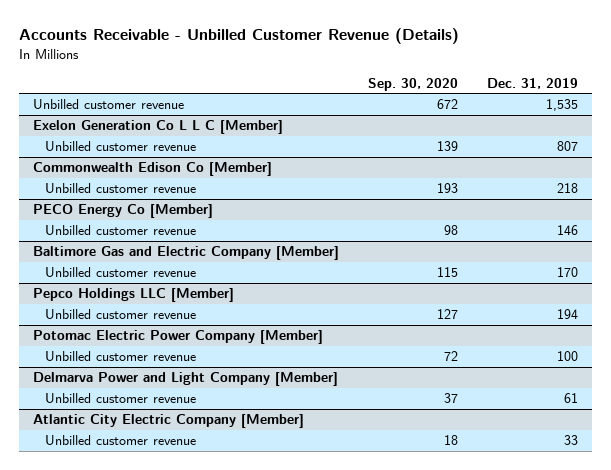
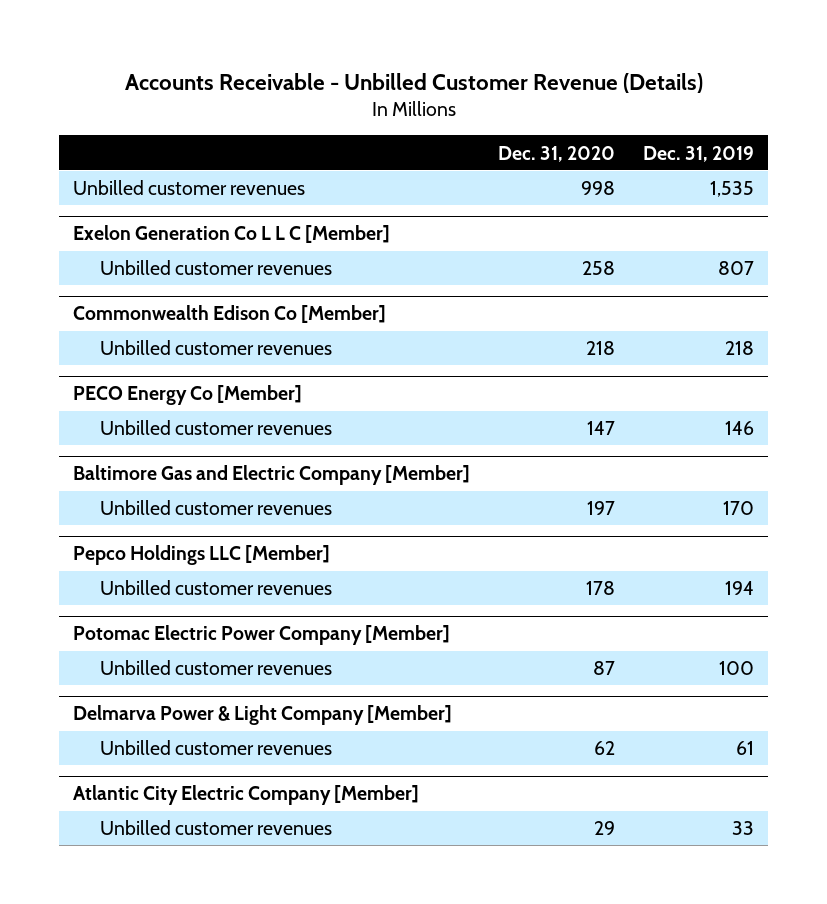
[367,77,458,91] Sep. 30, 2020 -> none
none -> [498,145,616,162] Dec. 31, 2020
[32,99,184,110] Unbilled customer revenue -> [73,180,306,196] Unbilled customer revenues
[45,141,197,152] Unbilled customer revenue -> [100,260,333,276] Unbilled customer revenues
[45,183,197,194] Unbilled customer revenue -> [100,340,333,356] Unbilled customer revenues
[45,225,197,236] Unbilled customer revenue -> [100,420,333,436] Unbilled customer revenues
[45,267,197,278] Unbilled customer revenue -> [100,500,333,516] Unbilled customer revenues
[45,309,197,320] Unbilled customer revenue -> [100,580,333,596] Unbilled customer revenues
[45,351,197,362] Unbilled customer revenue -> [100,660,333,676] Unbilled customer revenues
[32,372,338,387] Delmarva Power and Light Company [Member] -> [73,705,453,726] Delmarva Power & Light Company [Member]
[45,393,197,404] Unbilled customer revenue -> [100,740,333,756] Unbilled customer revenues
[45,435,197,446] Unbilled customer revenue -> [100,820,333,836] Unbilled customer revenues

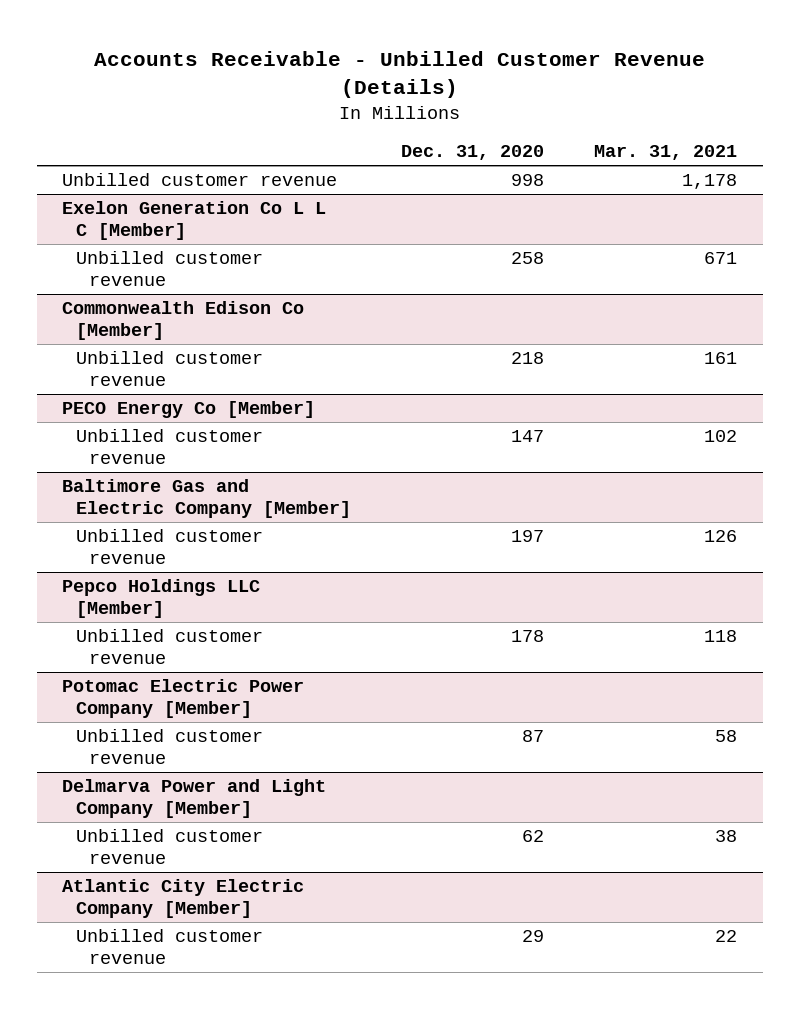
[643,145,755,162] Dec. 31, 2019 -> none
none -> [594,145,738,161] Mar. 31, 2021
[73,180,306,196] Unbilled customer revenues -> [62,173,338,187] Unbilled customer revenue
[100,260,333,276] Unbilled customer revenues -> [75,251,263,287] Unbilled customer revenue
[100,340,333,356] Unbilled customer revenues -> [75,351,263,387] Unbilled customer revenue
[100,420,333,436] Unbilled customer revenues -> [75,429,263,465] Unbilled customer revenue
[100,500,333,516] Unbilled customer revenues -> [75,529,263,565] Unbilled customer revenue
[100,580,333,596] Unbilled customer revenues -> [75,629,263,665] Unbilled customer revenue
[100,660,333,676] Unbilled customer revenues -> [75,729,263,765] Unbilled customer revenue
[73,705,453,726] Delmarva Power & Light Company [Member] -> [62,779,327,819] Delmarva Power and Light Company [Member]
[100,740,333,756] Unbilled customer revenues -> [75,829,263,865] Unbilled customer revenue
[100,820,333,836] Unbilled customer revenues -> [75,929,263,965] Unbilled customer revenue

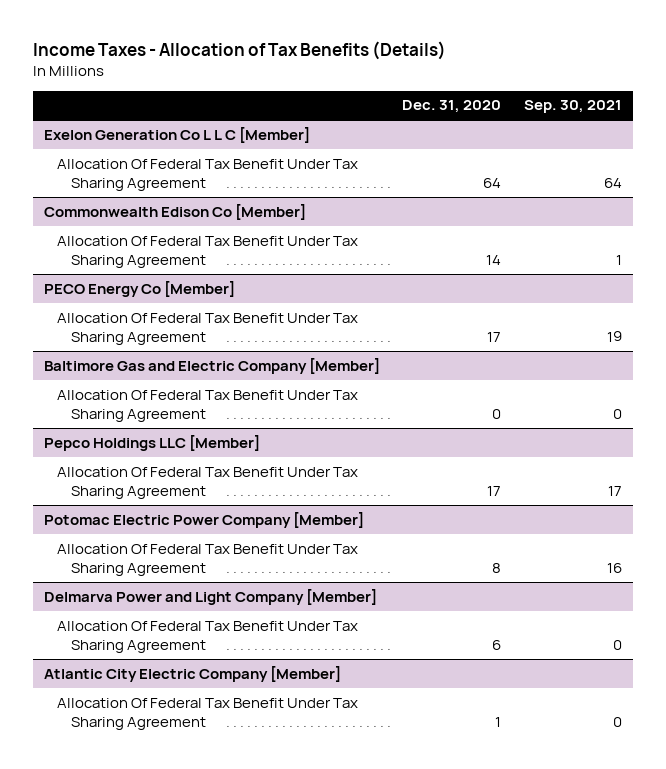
[93,50,705,99] Accounts Receivable - Unbilled Customer Revenue (Details) -> [32,40,446,60] Income Taxes - Allocation of Tax Benefits (Details)
[594,145,738,161] Mar. 31, 2021 -> none
none -> [523,100,622,114] Sep. 30, 2021
[62,173,338,187] Unbilled customer revenue -> none
[75,251,263,287] Unbilled customer revenue -> none
none -> [57,158,359,191] Allocation Of Federal Tax Benefit Under Tax Sharing Agreement
[75,351,263,387] Unbilled customer revenue -> none
none -> [57,235,359,268] Allocation Of Federal Tax Benefit Under Tax Sharing Agreement
[75,429,263,465] Unbilled customer revenue -> none
none -> [57,312,359,345] Allocation Of Federal Tax Benefit Under Tax Sharing Agreement
[75,529,263,565] Unbilled customer revenue -> none
none -> [57,389,359,422] Allocation Of Federal Tax Benefit Under Tax Sharing Agreement
[75,629,263,665] Unbilled customer revenue -> none
none -> [57,466,359,499] Allocation Of Federal Tax Benefit Under Tax Sharing Agreement
[75,729,263,765] Unbilled customer revenue -> none
none -> [57,543,359,576] Allocation Of Federal Tax Benefit Under Tax Sharing Agreement
[75,829,263,865] Unbilled customer revenue -> none
none -> [57,620,359,653] Allocation Of Federal Tax Benefit Under Tax Sharing Agreement
[75,929,263,965] Unbilled customer revenue -> none
none -> [57,697,359,730] Allocation Of Federal Tax Benefit Under Tax Sharing Agreement

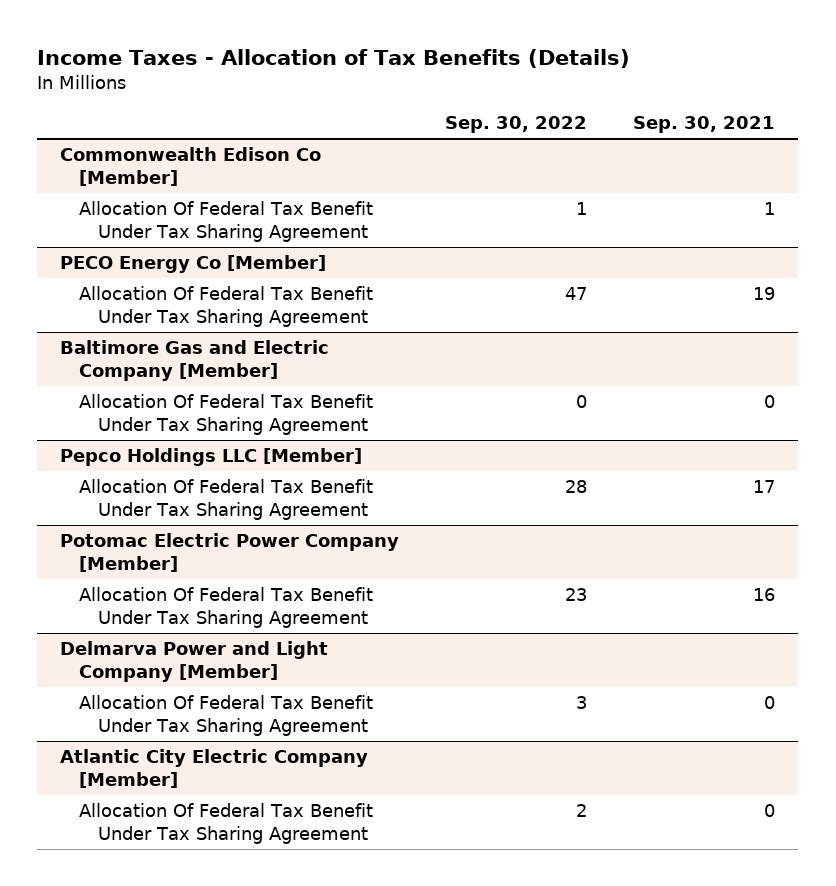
[402,100,502,114] Dec. 31, 2020 -> none
none -> [445,116,588,134] Sep. 30, 2022
[44,126,311,143] Exelon Generation Co L L C [Member] -> none
[57,158,359,191] Allocation Of Federal Tax Benefit Under Tax Sharing Agreement -> none

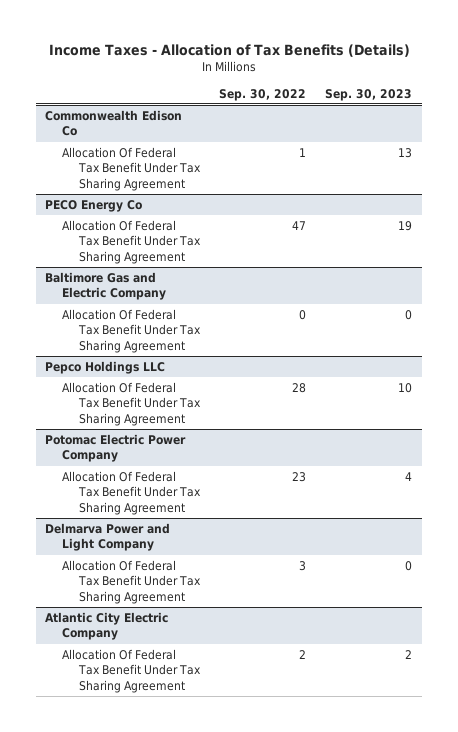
[633,116,776,134] Sep. 30, 2021 -> none
none -> [325,88,413,101] Sep. 30, 2023
[60,147,322,186] Commonwealth Edison Co [Member] -> [45,109,183,137] Commonwealth Edison Co
[60,255,327,274] PECO Energy Co [Member] -> [45,199,143,212] PECO Energy Co
[60,340,330,381] Baltimore Gas and Electric Company [Member] -> [45,271,167,301] Baltimore Gas and Electric Company
[60,448,363,467] Pepco Holdings LLC [Member] -> [45,360,166,374] Pepco Holdings LLC
[60,533,400,572] Potomac Electric Power Company [Member] -> [45,433,187,463] Potomac Electric Power Company
[60,641,329,682] Delmarva Power and Light Company [Member] -> [45,522,171,552] Delmarva Power and Light Company
[60,749,369,788] Atlantic City Electric Company [Member] -> [45,611,169,641] Atlantic City Electric Company

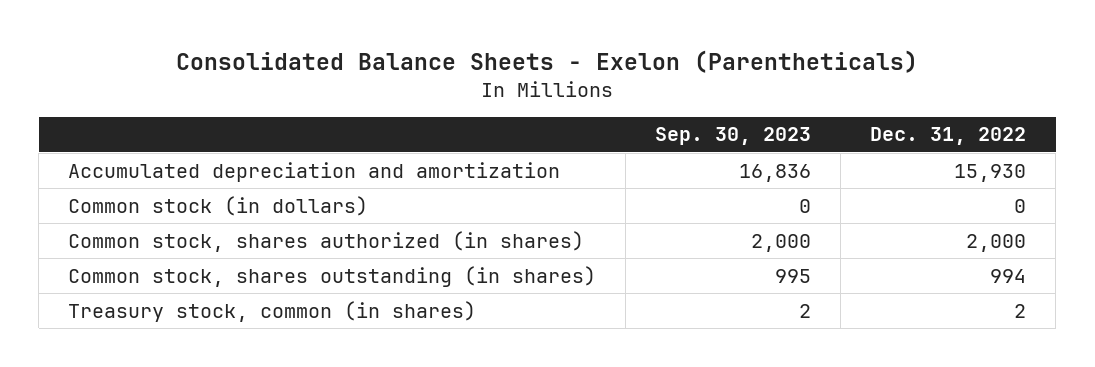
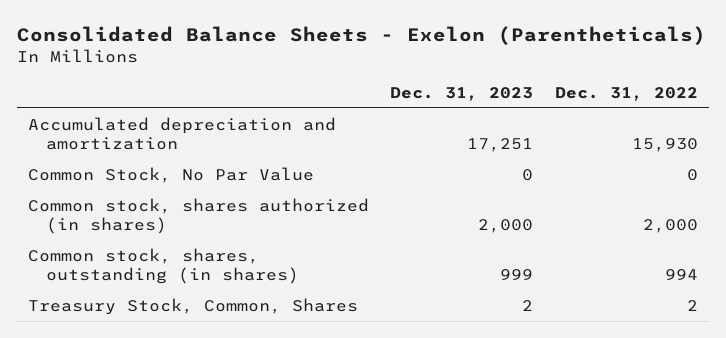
[655,127,812,146] Sep. 30, 2023 -> none
none -> [390,86,534,101] Dec. 31, 2023
[68,195,369,216] Common stock (in dollars) -> [27,166,314,183] Common Stock, No Par Value
[68,265,597,287] Common stock, shares outstanding (in shares) -> [27,247,300,284] Common stock, shares, outstanding (in shares)
[68,300,477,322] Treasury stock, common (in shares) -> [27,297,358,315] Treasury Stock, Common, Shares

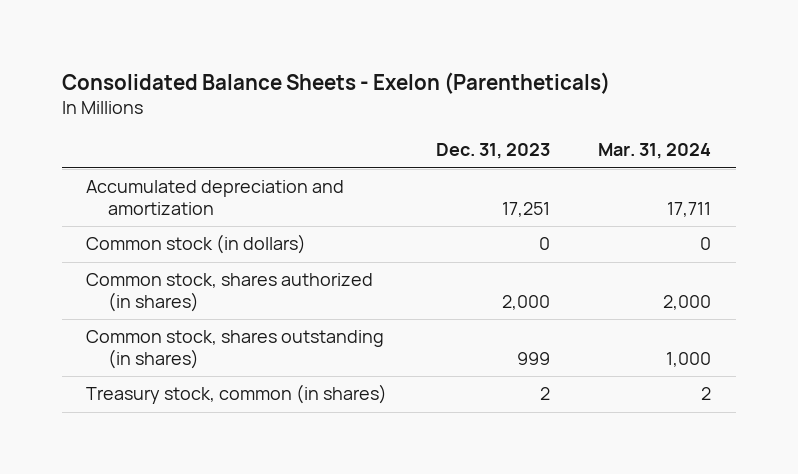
[555,86,699,101] Dec. 31, 2022 -> none
none -> [598,143,712,160] Mar. 31, 2024
[27,166,314,183] Common Stock, No Par Value -> [86,234,307,255] Common stock (in dollars)
[27,247,300,284] Common stock, shares, outstanding (in shares) -> [86,330,385,369] Common stock, shares outstanding (in shares)
[27,297,358,315] Treasury Stock, Common, Shares -> [86,384,388,405] Treasury stock, common (in shares)

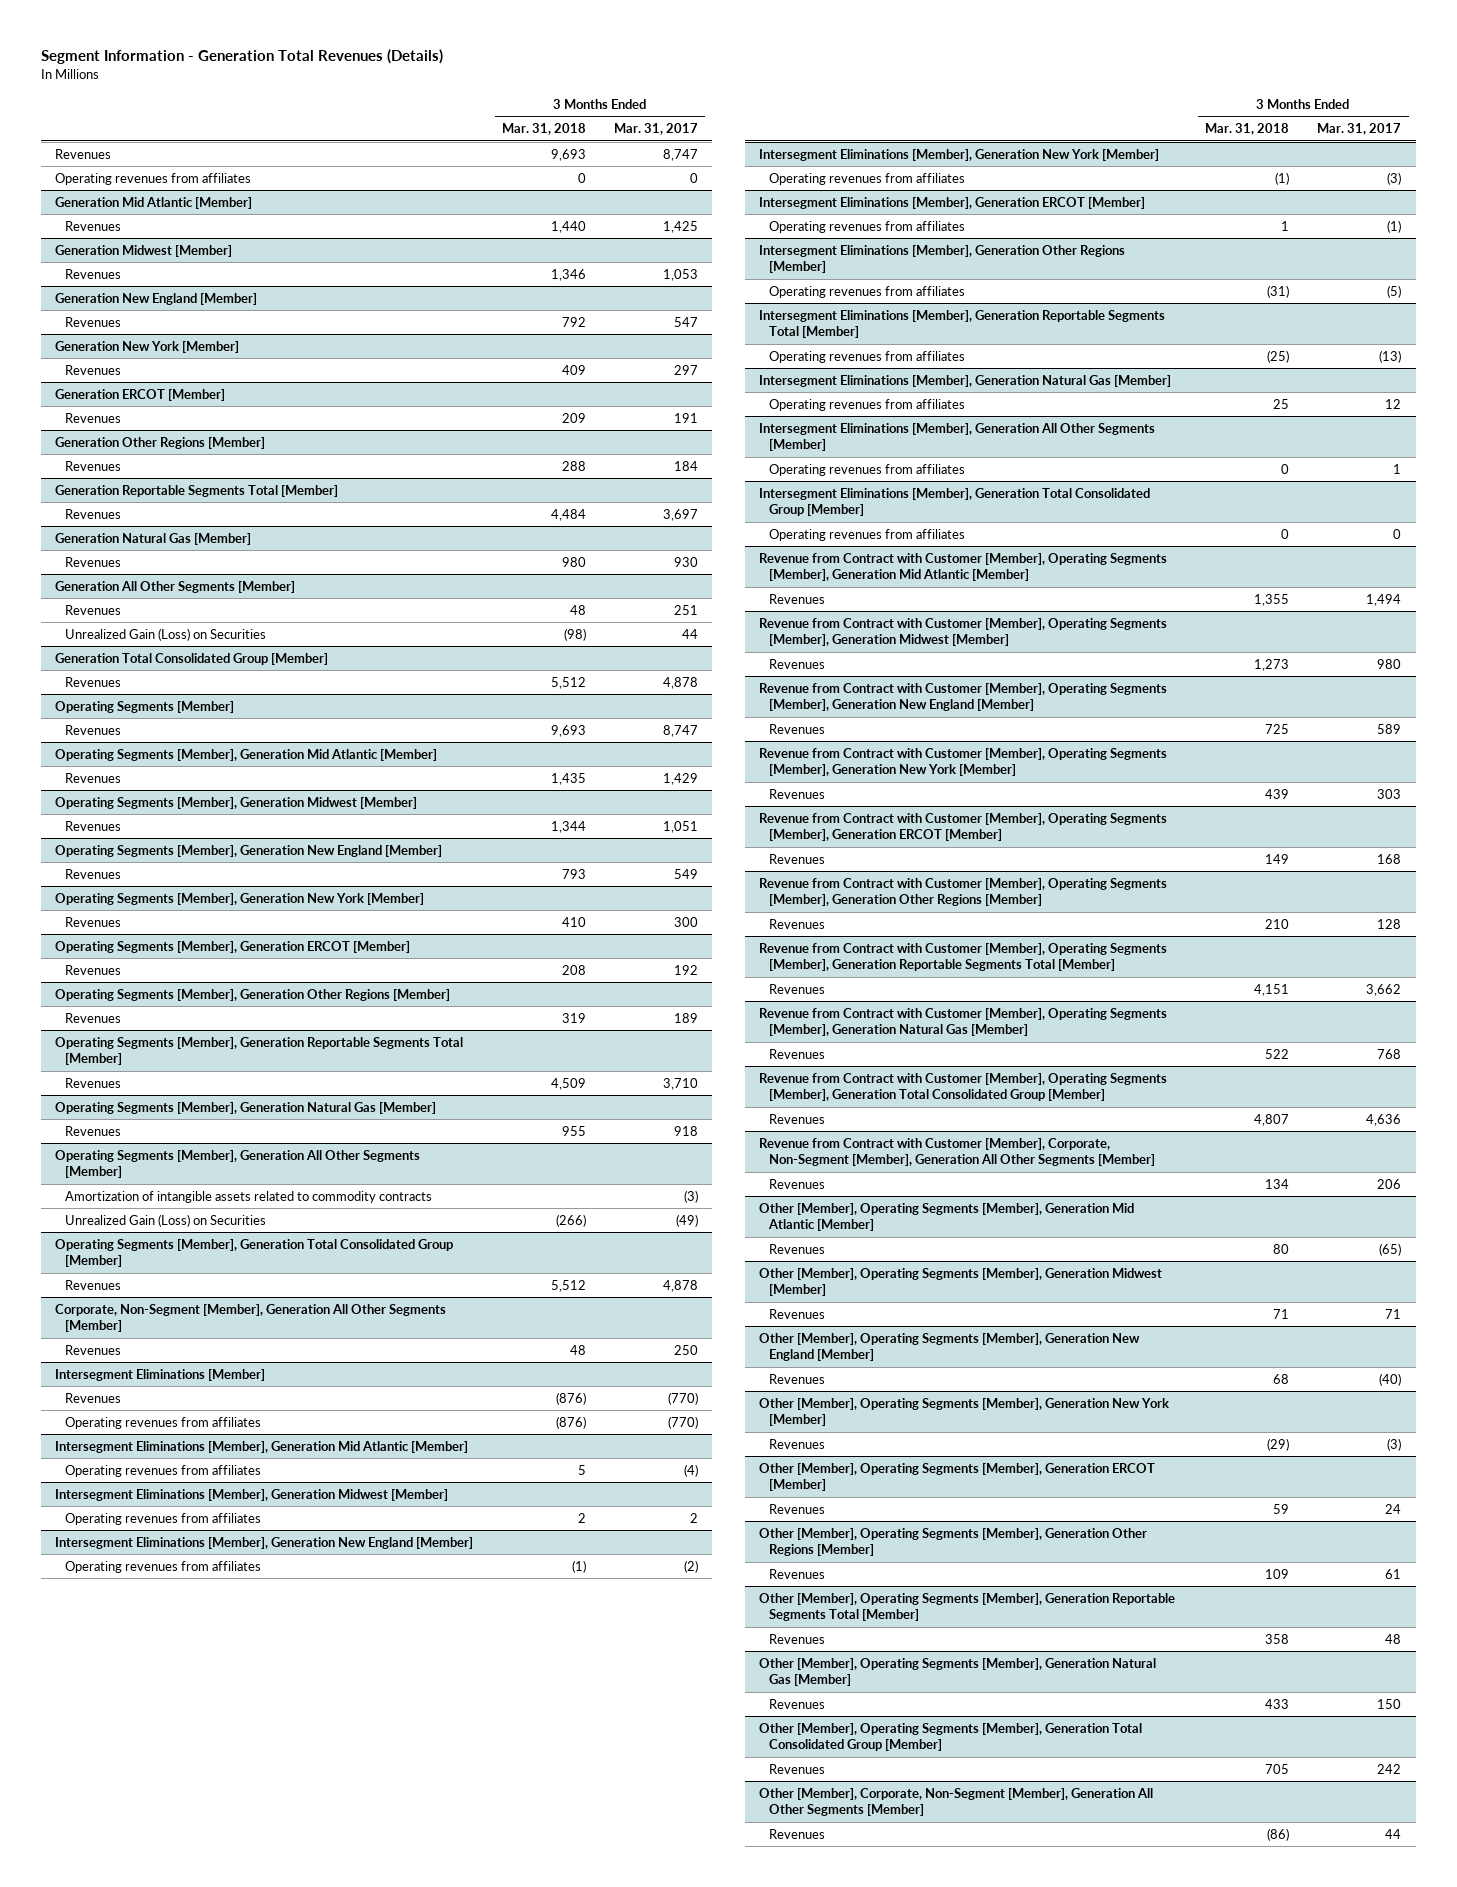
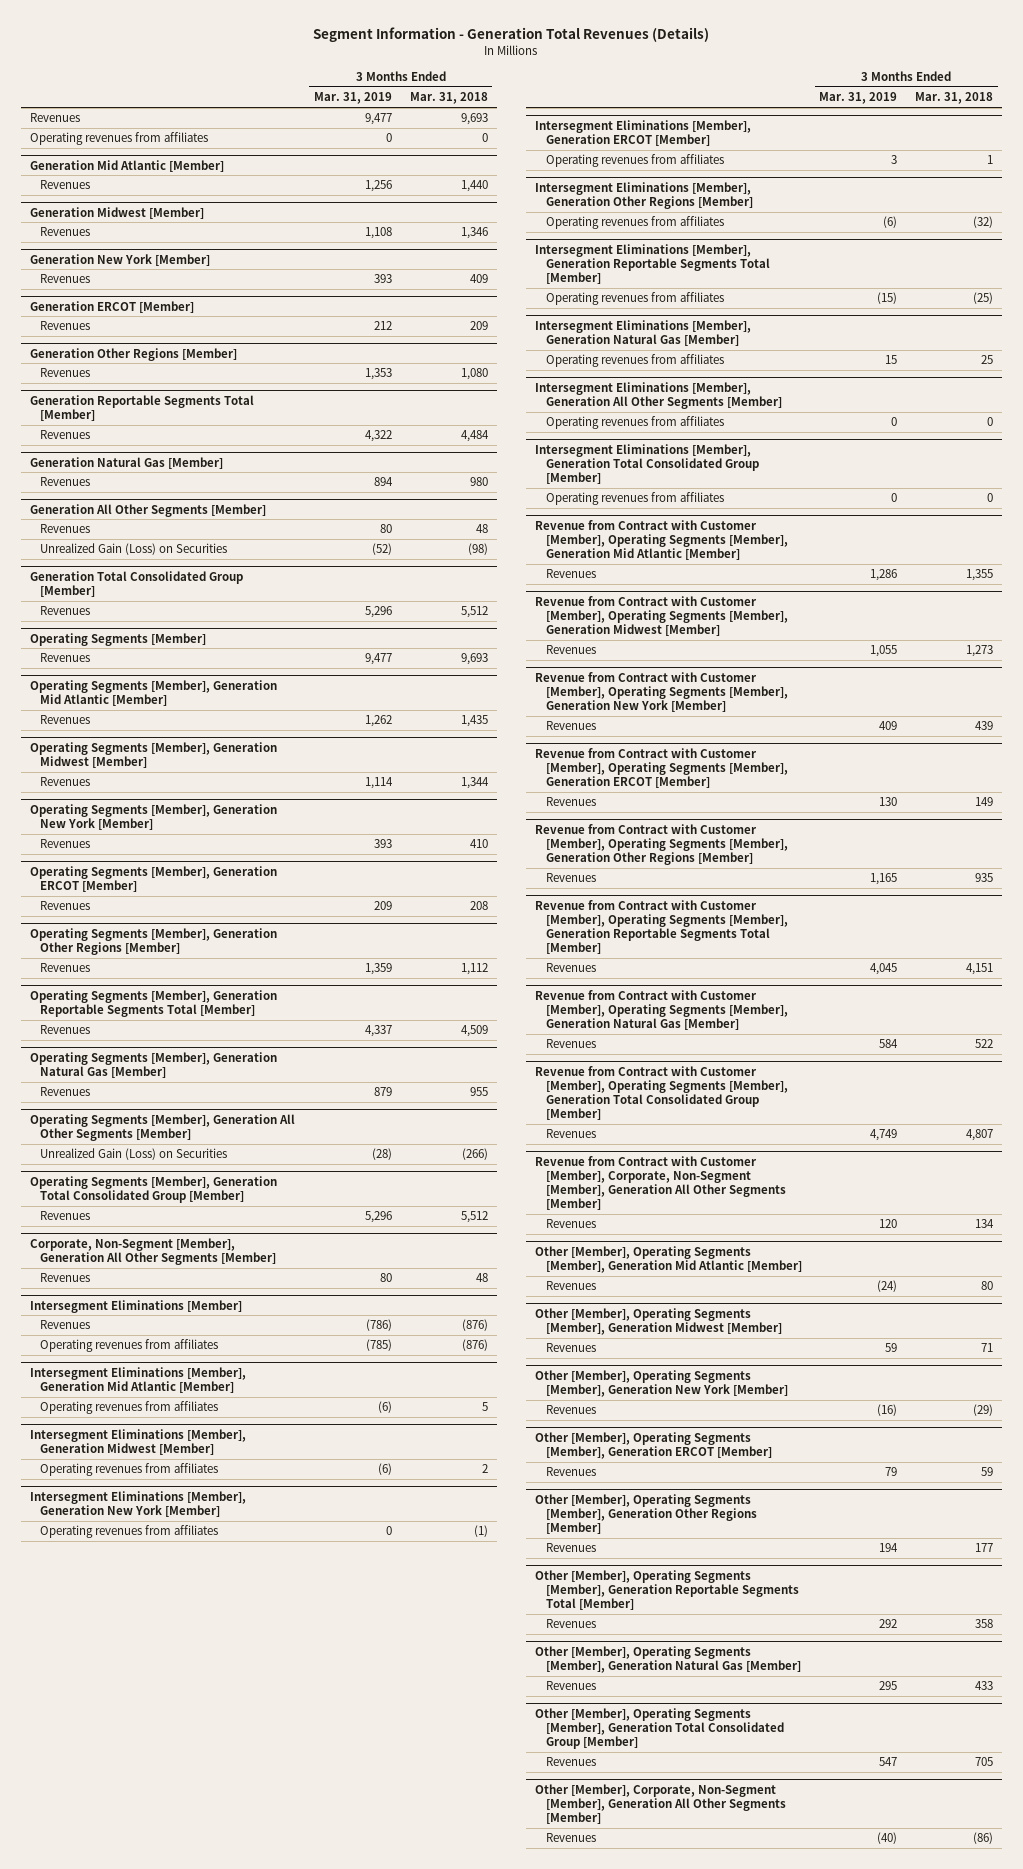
[613,123,698,136] Mar. 31, 2017 -> none
none -> [313,92,392,105] Mar. 31, 2019
[55,292,258,305] Generation New England [Member] -> none
[65,316,122,327] Revenues -> none
[561,460,586,471] 288 -> [460,368,488,381] 1,080
[55,844,443,857] Operating Segments [Member], Generation New England [Member] -> none
[65,868,122,879] Revenues -> none
[561,1012,586,1023] 319 -> [460,963,488,976] 1,112
[65,1190,433,1203] Amortization of intangible assets related to commodity contracts -> none
[55,1536,474,1549] Intersegment Eliminations [Member], Generation New England [Member] -> none
[65,1560,262,1573] Operating revenues from affiliates -> none
[1267,284,1290,298] (31) -> [973,216,994,229] (32)
[758,682,1167,712] Revenue from Contract with Customer [Member], Operating Segments [Member], Generation New England [Member] -> none
[769,723,826,734] Revenues -> none
[1265,918,1290,929] 210 -> [975,873,994,883] 935
[758,1332,1140,1362] Other [Member], Operating Segments [Member], Generation New England [Member] -> none
[769,1373,826,1384] Revenues -> none
[1265,1568,1290,1579] 109 -> [975,1543,994,1553] 177

